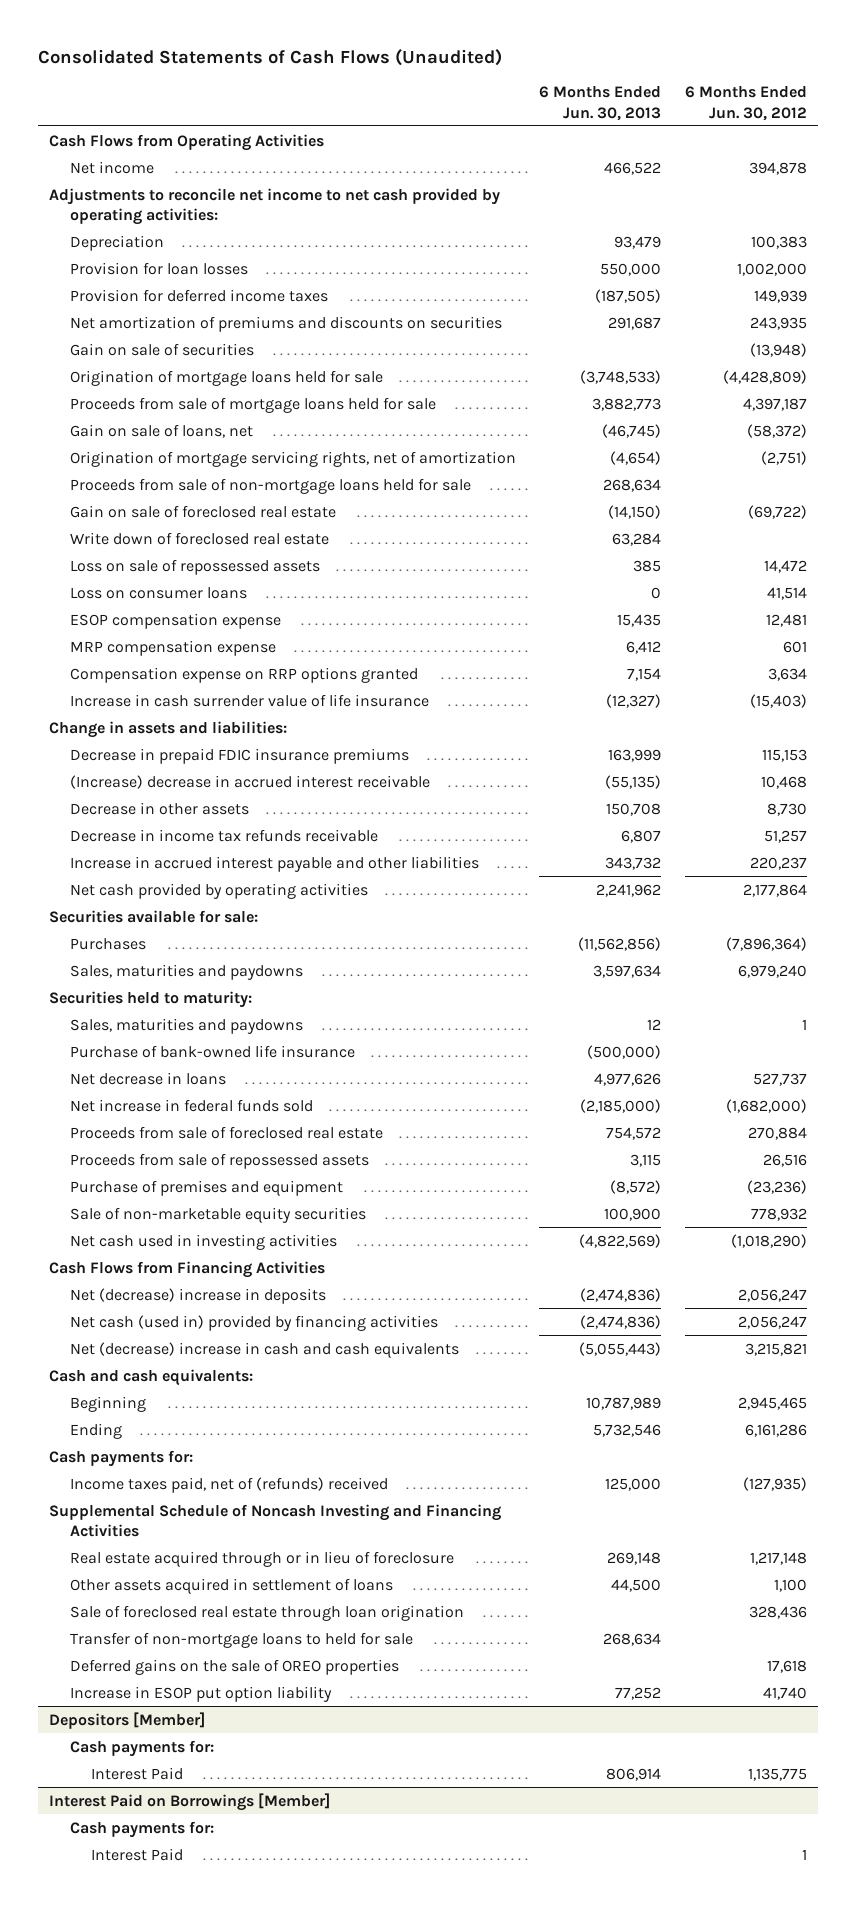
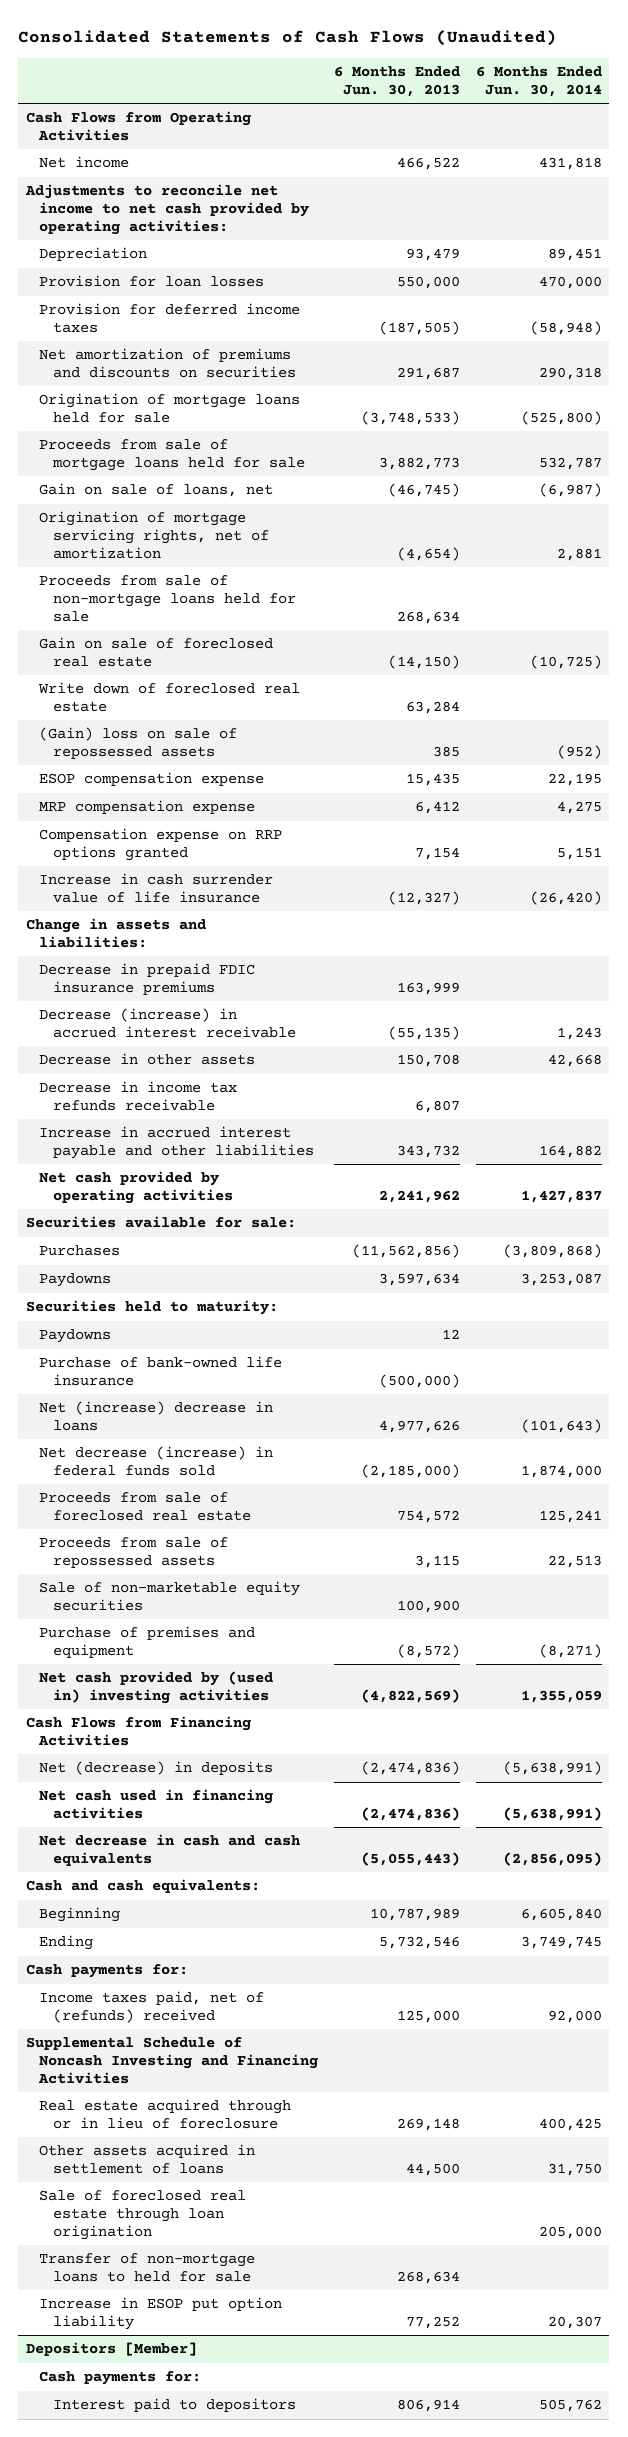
[684,86,807,121] 6 Months Ended Jun. 30, 2012 -> none
none -> [475,65,602,97] 6 Months Ended Jun. 30, 2014
[70,342,255,356] Gain on sale of securities -> none
[70,586,248,599] Loss on consumer loans -> none
[70,558,321,575] Loss on sale of repossessed assets -> [39,727,238,760] (Gain) loss on sale of repossessed assets
[70,774,431,789] (Increase) decrease in accrued interest receivable -> [39,1008,296,1039] Decrease (increase) in accrued interest receivable
[70,963,304,980] Sales, maturities and paydowns -> [39,1273,112,1288] Paydowns
[70,1017,304,1034] Sales, maturities and paydowns -> [39,1329,112,1344] Paydowns
[70,1071,227,1085] Net decrease in loans -> [39,1401,274,1432] Net (increase) decrease in loans
[70,1098,314,1112] Net increase in federal funds sold -> [39,1446,274,1477] Net decrease (increase) in federal funds sold
[70,1179,344,1196] Purchase of premises and equipment -> [39,1626,256,1659] Purchase of premises and equipment
[70,1233,338,1250] Net cash used in investing activities -> [39,1671,274,1705] Net cash provided by (used in) investing activities
[70,1287,327,1304] Net (decrease) increase in deposits -> [39,1761,274,1776] Net (decrease) in deposits
[70,1314,439,1331] Net cash (used in) provided by financing activities -> [39,1789,274,1820] Net cash used in financing activities
[70,1341,460,1358] Net (decrease) increase in cash and cash equivalents -> [39,1834,301,1867] Net decrease in cash and cash equivalents
[70,1658,400,1675] Deferred gains on the sale of OREO properties -> none
[49,1792,331,1811] Interest Paid on Borrowings [Member] -> none
[70,1820,215,1838] Cash payments for: -> none
[91,1847,184,1861] Interest Paid -> none
[91,1766,184,1780] Interest Paid -> [52,2398,296,2413] Interest paid to depositors

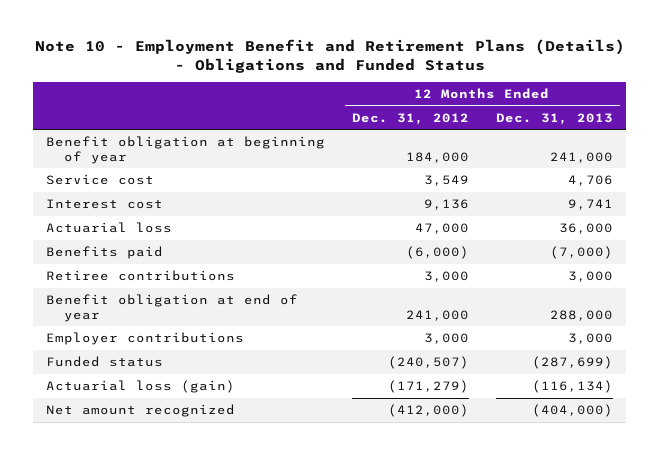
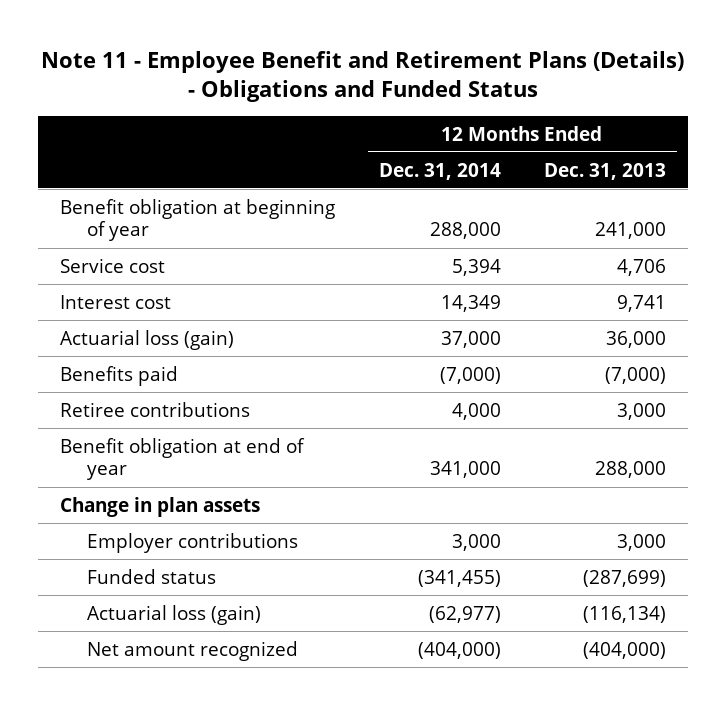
[34,39,625,73] Note 10 - Employment Benefit and Retirement Plans (Details) - Obligations and Funded Status -> [41,50,685,103] Note 11 - Employee Benefit and Retirement Plans (Details) - Obligations and Funded Status
[352,112,470,125] Dec. 31, 2012 -> none
none -> [378,162,501,180] Dec. 31, 2014
[46,221,173,233] Actuarial loss -> [60,329,235,350] Actuarial loss (gain)
none -> [60,496,261,517] Change in plan assets

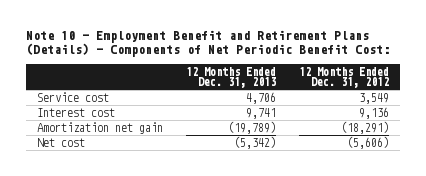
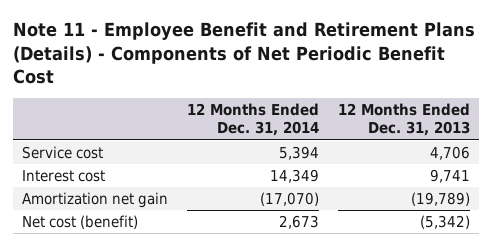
[25,30,390,58] Note 10 - Employment Benefit and Retirement Plans (Details) - Components of Net Periodic Benefit Cost: -> [12,22,475,85] Note 11 - Employee Benefit and Retirement Plans (Details) - Components of Net Periodic Benefit Cost
[298,66,389,89] 12 Months Ended Dec. 31, 2012 -> none
none -> [187,103,320,137] 12 Months Ended Dec. 31, 2014
[37,137,86,147] Net cost -> [22,215,139,230] Net cost (benefit)

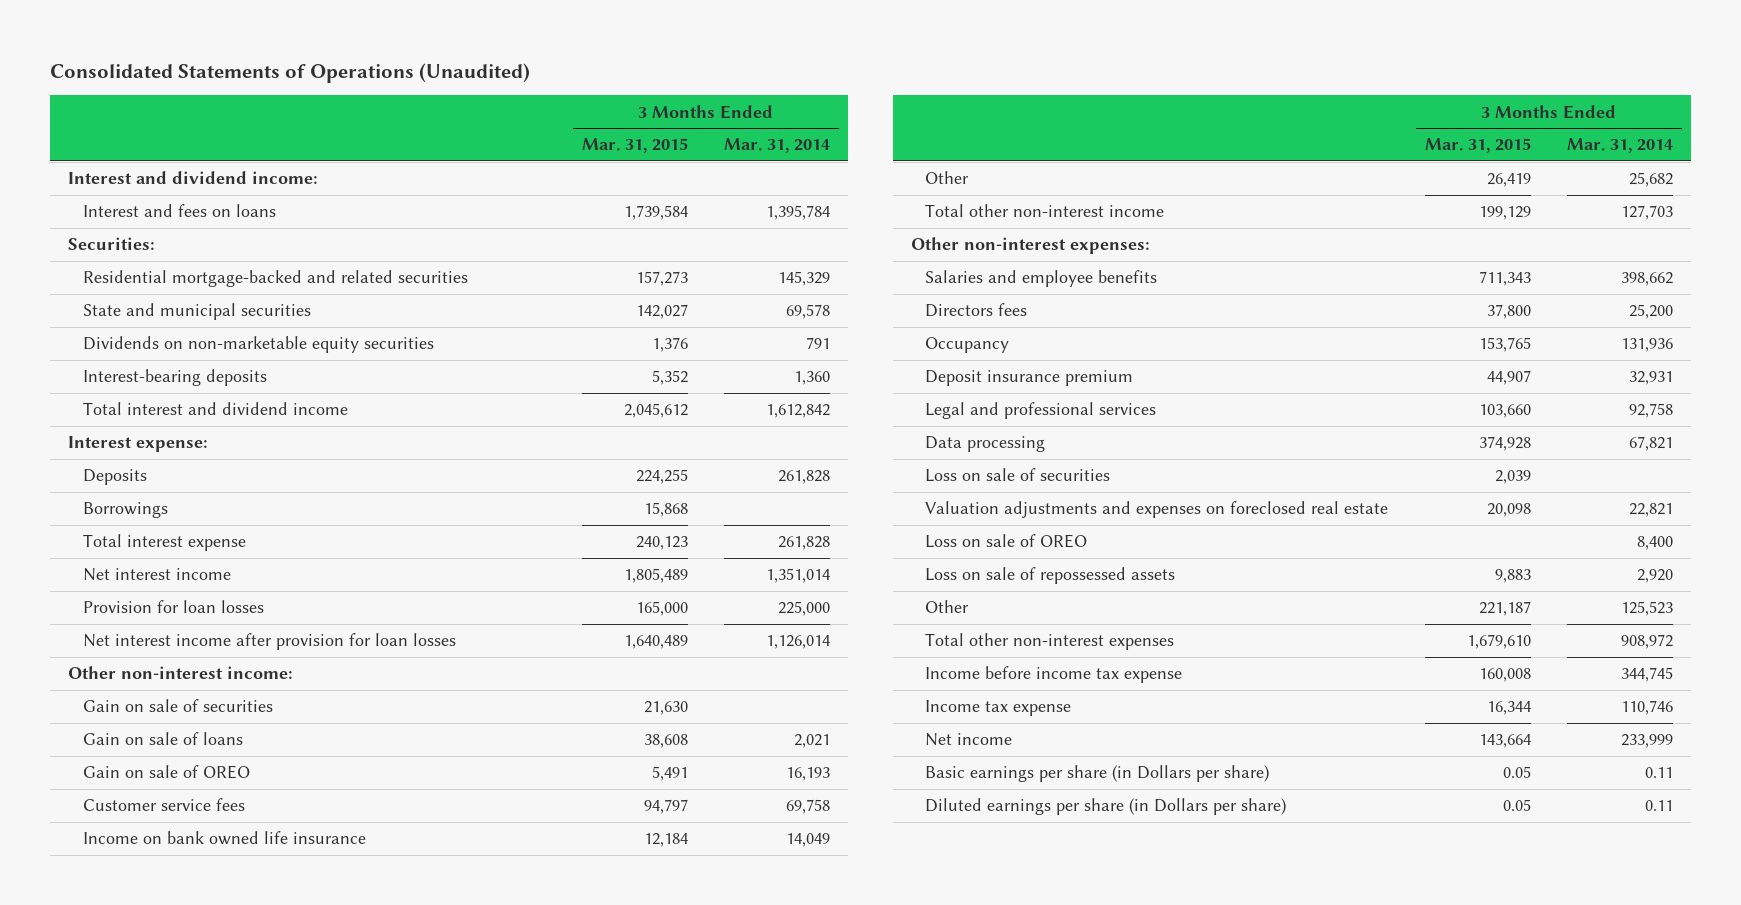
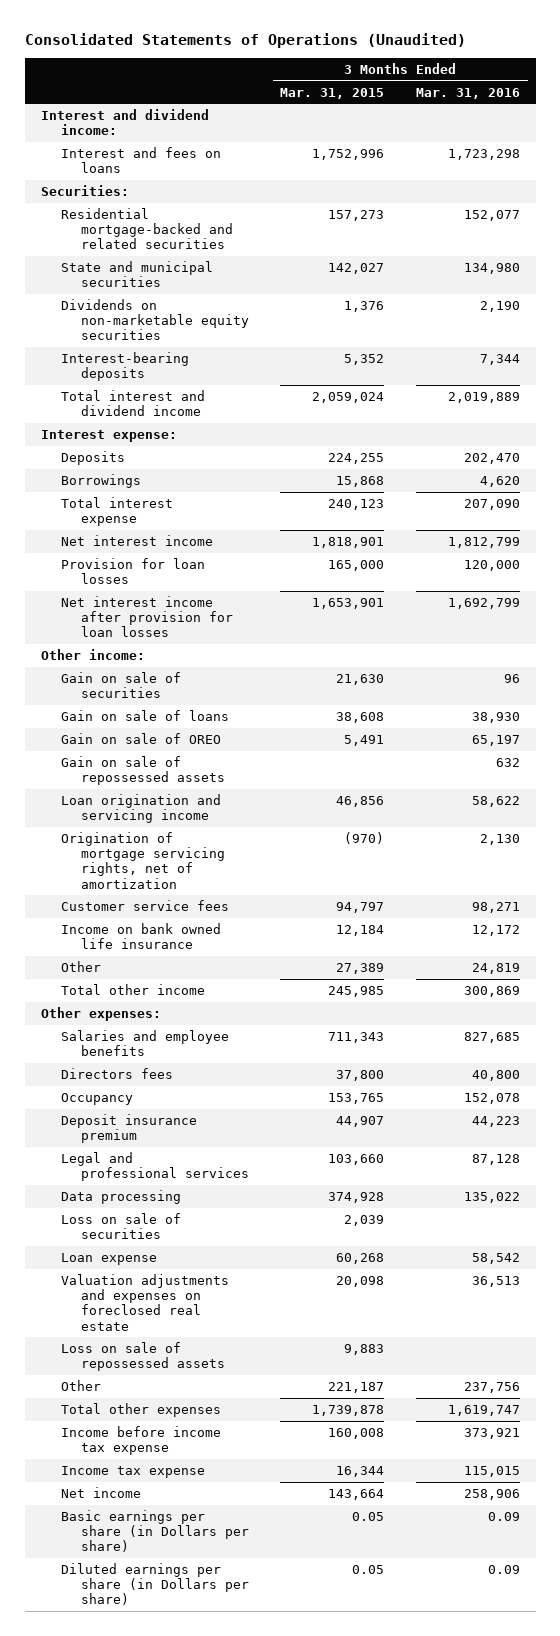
[723,138,830,154] Mar. 31, 2014 -> none
none -> [415,87,520,99] Mar. 31, 2016
[623,205,688,221] 1,739,584 -> [312,149,385,161] 1,752,996
[623,403,688,419] 2,045,612 -> [312,392,385,404] 2,059,024
[623,568,688,584] 1,805,489 -> [312,537,385,549] 1,818,901
[623,635,688,650] 1,640,489 -> [312,598,385,610] 1,653,901
[67,666,293,680] Other non-interest income: -> [40,649,145,661] Other income:
none -> [60,756,225,786] Gain on sale of repossessed assets
none -> [60,794,221,824] Loan origination and servicing income
none -> [60,832,225,889] Origination of mortgage servicing rights, net of amortization
[1486,173,1531,188] 26,419 -> [336,963,385,975] 27,389
[925,204,1165,218] Total other non-interest income -> [60,984,205,996] Total other income
[1478,206,1531,221] 199,129 -> [328,986,385,998] 245,985
[910,237,1150,255] Other non-interest expenses: -> [40,1007,161,1022] Other expenses:
none -> [60,1253,157,1266] Loan expense
[925,534,1088,549] Loss on sale of OREO -> none
[925,633,1175,651] Total other non-interest expenses -> [60,1403,221,1418] Total other expenses
[1466,634,1531,650] 1,679,610 -> [312,1405,385,1417] 1,739,878

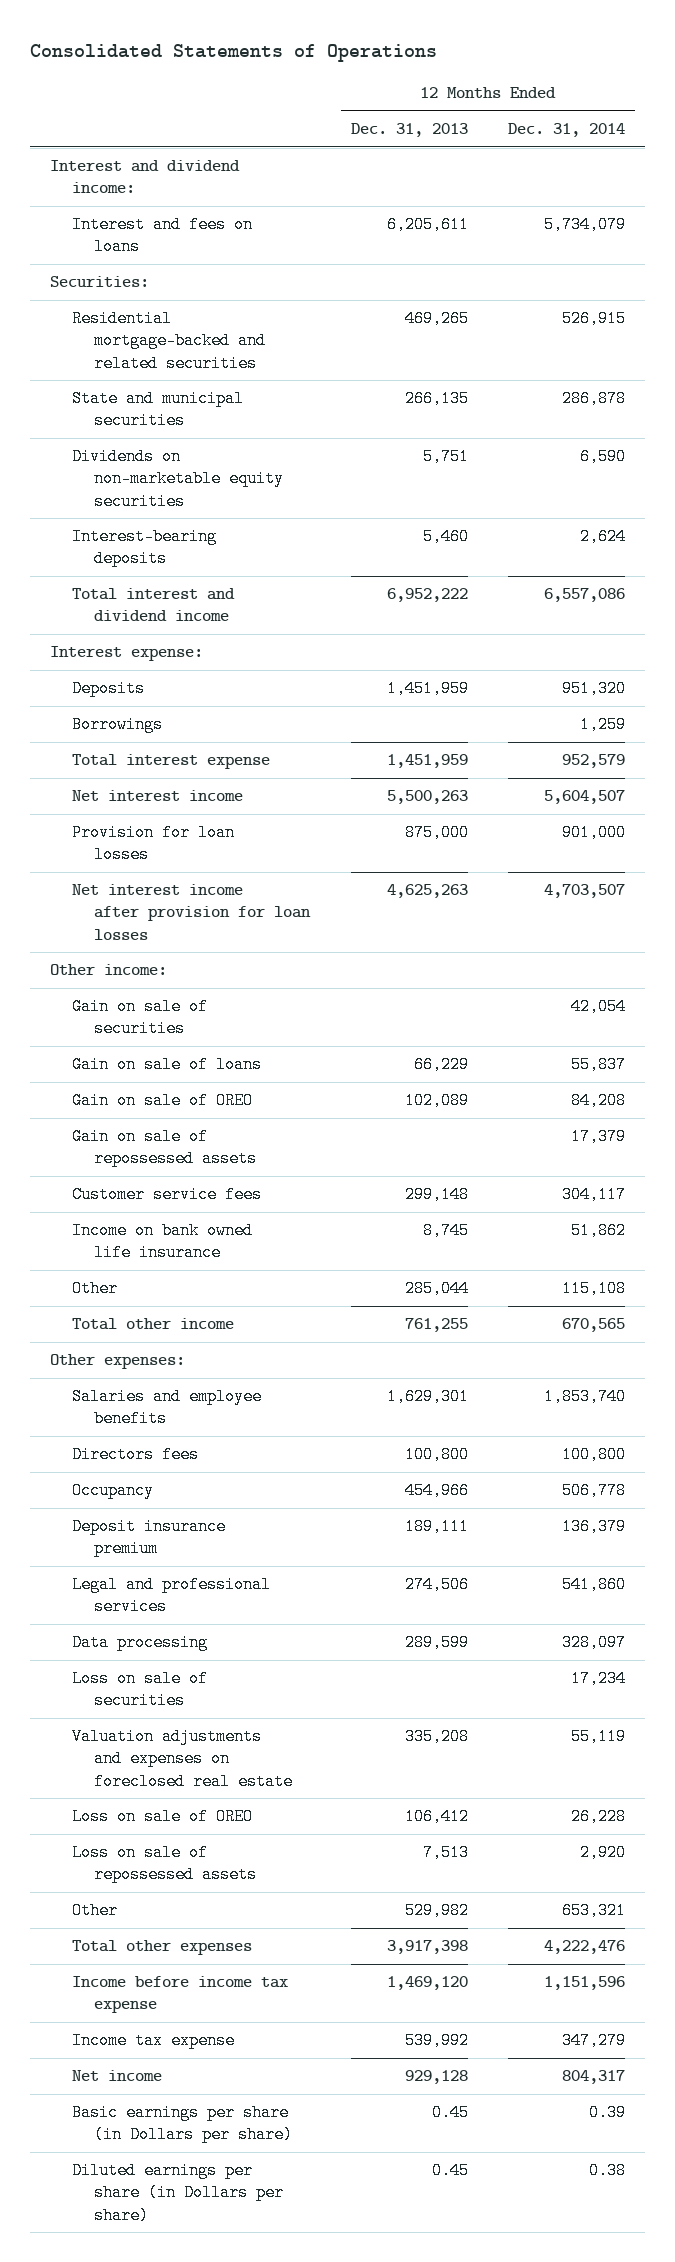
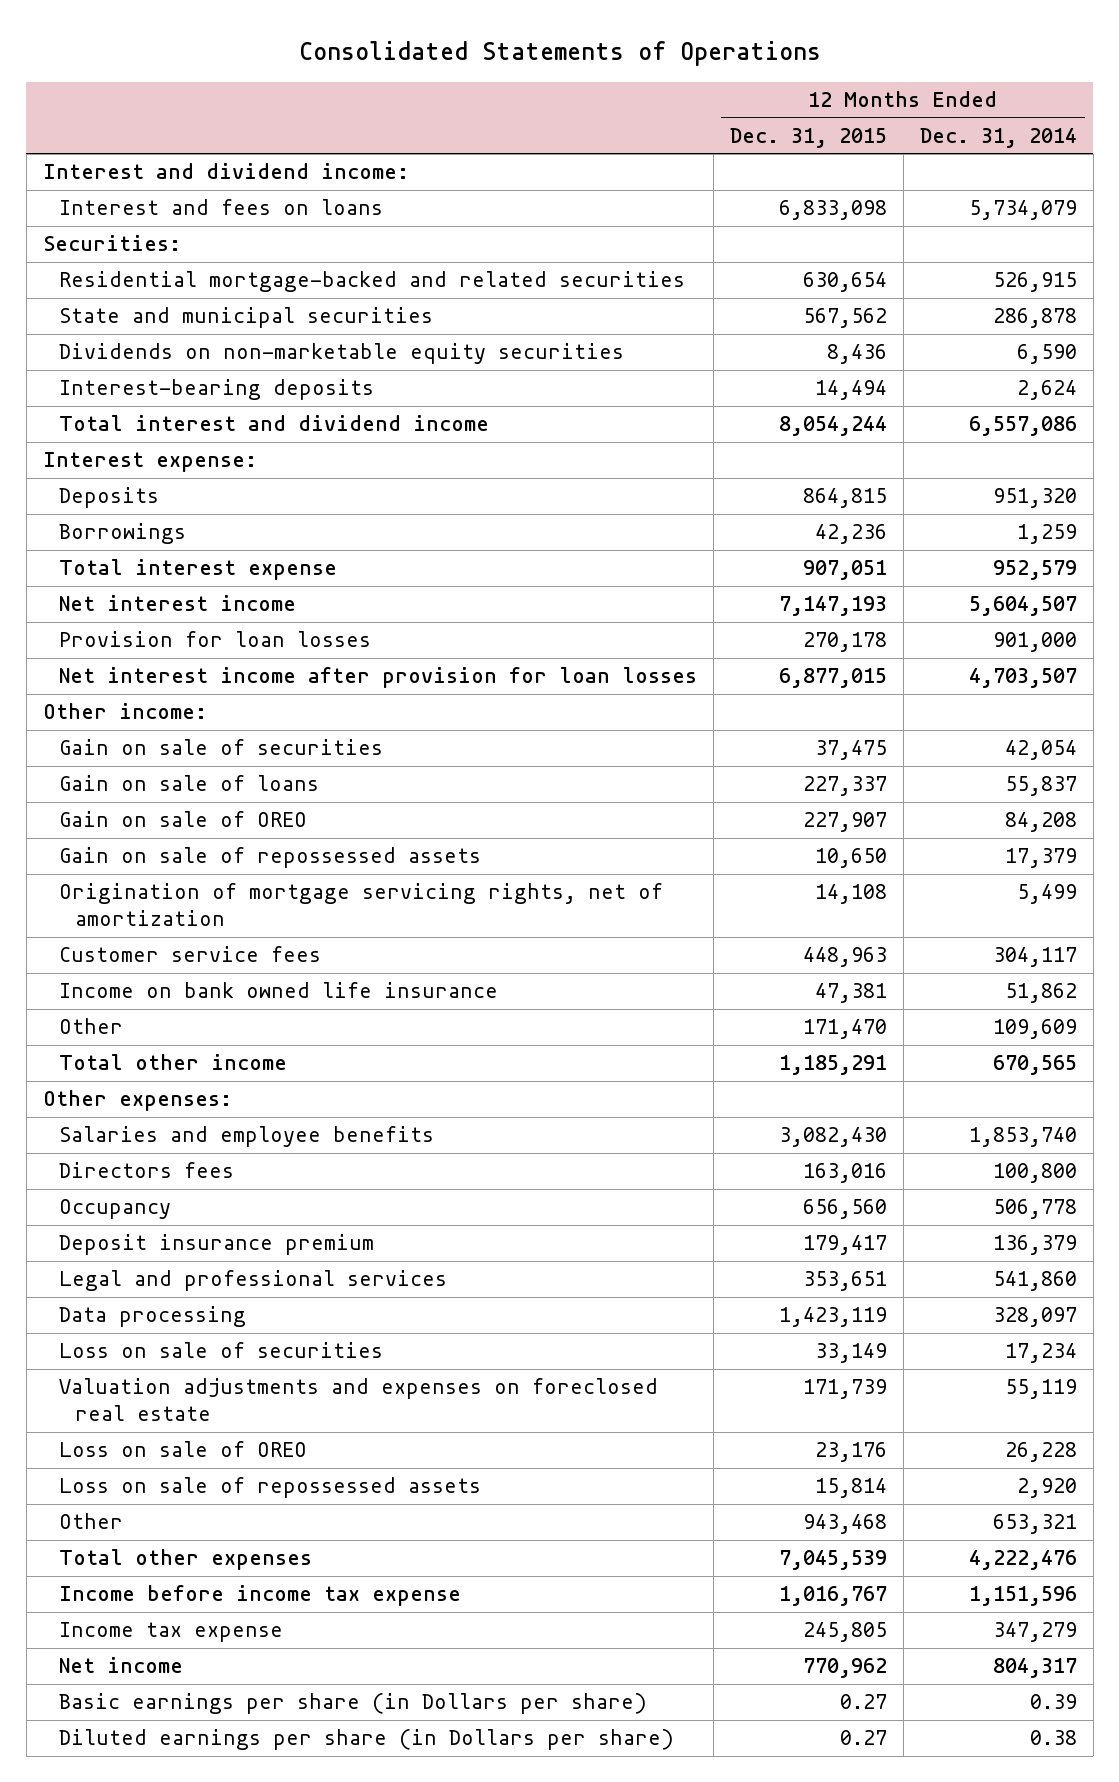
[350,123,468,138] Dec. 31, 2013 -> none
none -> [729,127,887,148] Dec. 31, 2015
none -> [58,883,663,927] Origination of mortgage servicing rights, net of amortization
[561,1280,626,1298] 115,108 -> [992,1019,1077,1040] 109,609

